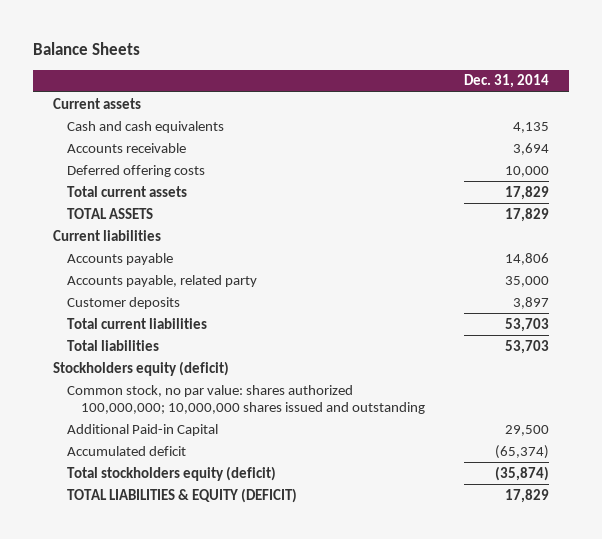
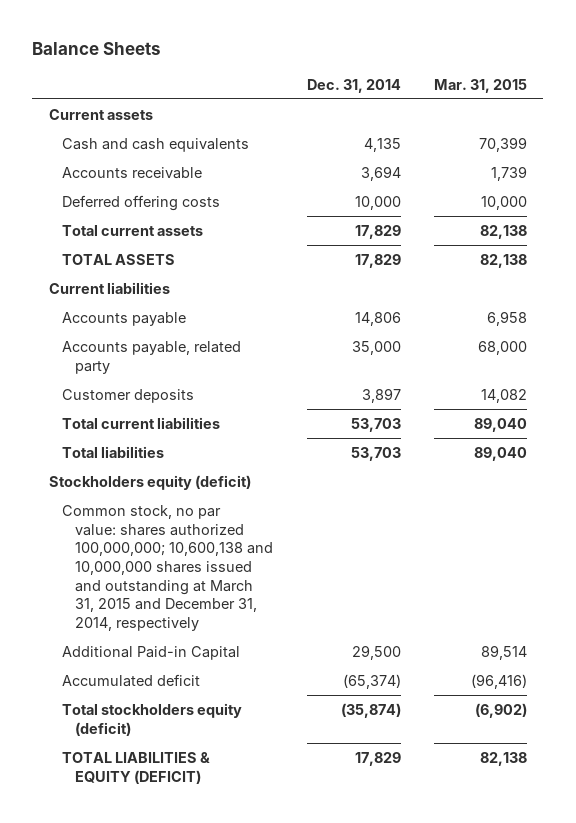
none -> [433,78,527,93] Mar. 31, 2015
[66,384,425,414] Common stock, no par value: shares authorized 100,000,000; 10,000,000 shares issued and outstanding -> [62,504,274,631] Common stock, no par value: shares authorized 100,000,000; 10,600,138 and 10,000,000 shares issued and outstanding at March 31, 2015 and December 31, 2014, respectively

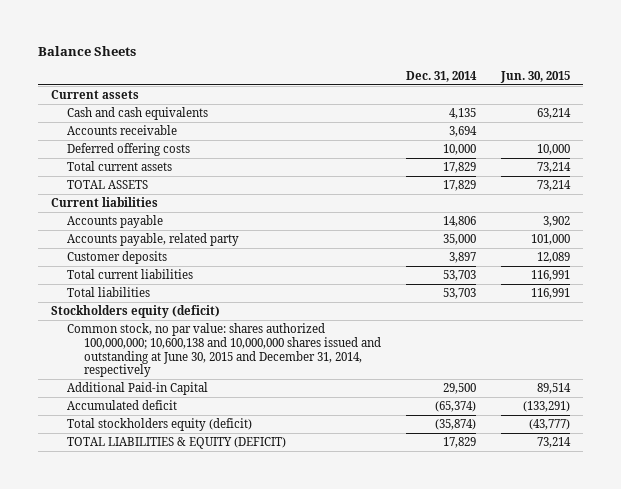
[433,78,527,93] Mar. 31, 2015 -> none
none -> [500,70,571,83] Jun. 30, 2015
[62,504,274,631] Common stock, no par value: shares authorized 100,000,000; 10,600,138 and 10,000,000 shares issued and outstanding at March 31, 2015 and December 31, 2014, respectively -> [67,322,382,378] Common stock, no par value: shares authorized 100,000,000; 10,600,138 and 10,000,000 shares issued and outstanding at June 30, 2015 and December 31, 2014, respectively

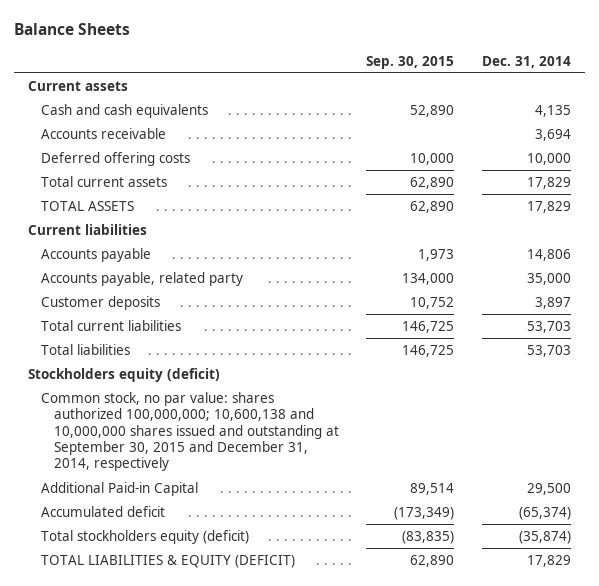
[500,70,571,83] Jun. 30, 2015 -> none
none -> [366,55,455,69] Sep. 30, 2015
[67,322,382,378] Common stock, no par value: shares authorized 100,000,000; 10,600,138 and 10,000,000 shares issued and outstanding at June 30, 2015 and December 31, 2014, respectively -> [40,392,339,472] Common stock, no par value: shares authorized 100,000,000; 10,600,138 and 10,000,000 shares issued and outstanding at September 30, 2015 and December 31, 2014, respectively

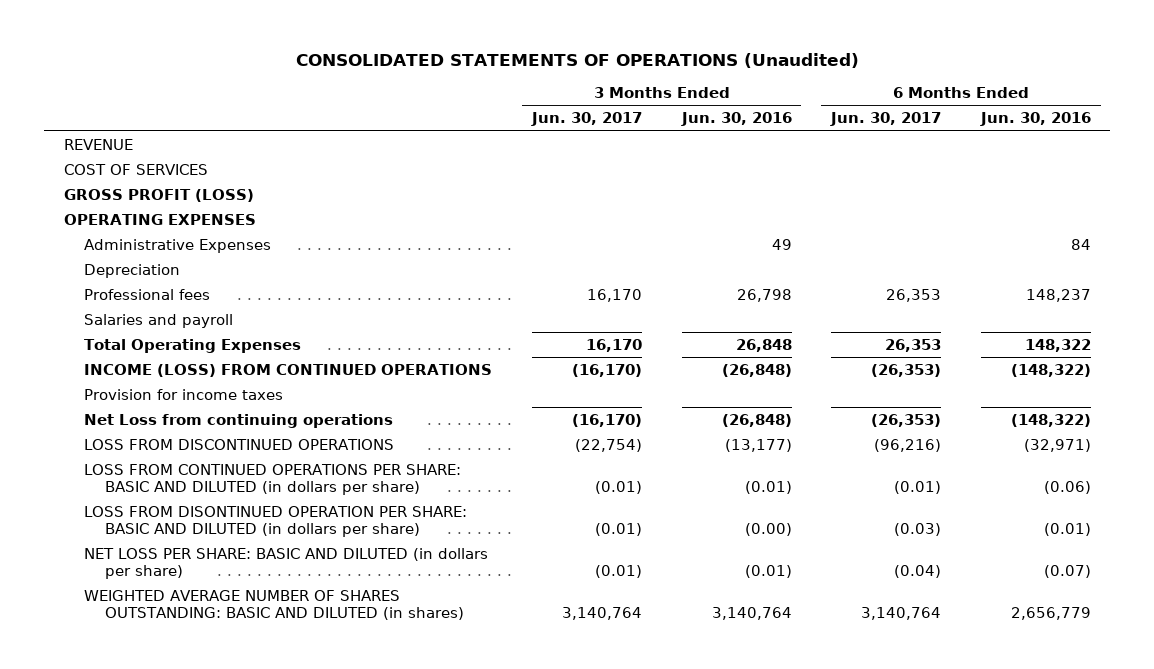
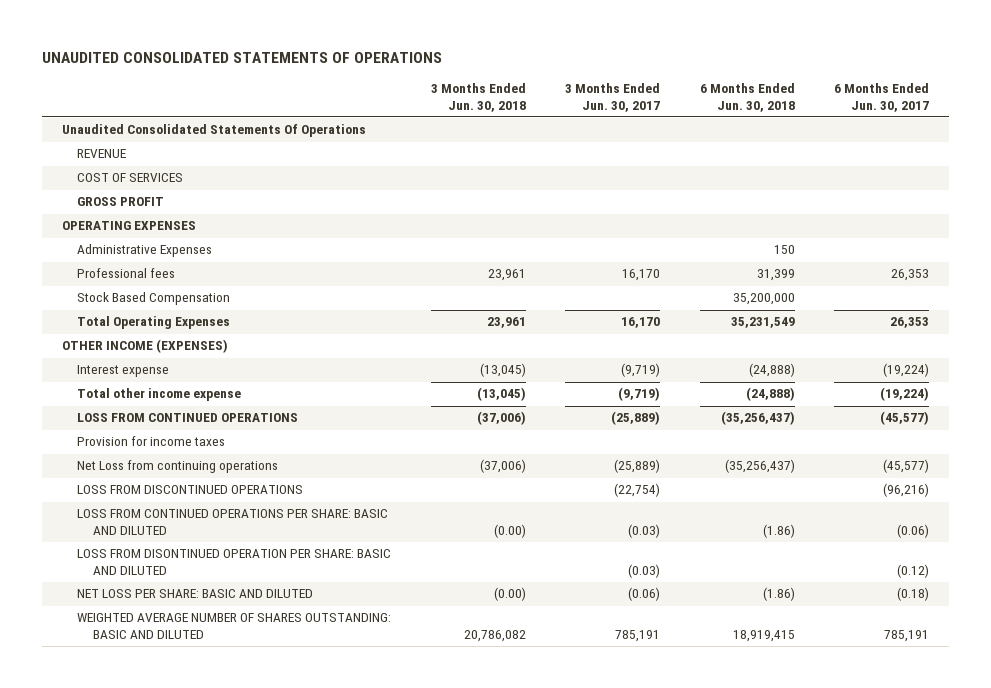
[296,53,860,69] CONSOLIDATED STATEMENTS OF OPERATIONS (Unaudited) -> [42,52,443,64] UNAUDITED CONSOLIDATED STATEMENTS OF OPERATIONS
[680,112,792,127] Jun. 30, 2016 -> none
[979,112,1091,127] Jun. 30, 2016 -> none
none -> [430,82,526,112] 3 Months Ended Jun. 30, 2018
none -> [699,82,795,112] 6 Months Ended Jun. 30, 2018
none -> [62,124,367,138] Unaudited Consolidated Statements Of Operations
[63,188,254,202] GROSS PROFIT (LOSS) -> [77,197,165,207] GROSS PROFIT
[84,263,181,278] Depreciation -> none
[84,313,234,328] Salaries and payroll -> none
none -> [77,292,231,306] Stock Based Compensation
none -> [62,339,229,354] OTHER INCOME (EXPENSES)
none -> [77,365,170,378] Interest expense
none -> [77,388,242,402] Total other income expense
[84,363,493,377] INCOME (LOSS) FROM CONTINUED OPERATIONS -> [77,413,299,423] LOSS FROM CONTINUED OPERATIONS
[571,363,642,377] (16,170) -> [611,411,661,426] (25,889)
[871,363,942,377] (26,353) -> [880,411,930,426] (45,577)
[571,413,642,427] (16,170) -> [614,459,661,474] (25,889)
[871,413,942,427] (26,353) -> [883,459,930,474] (45,577)
[84,463,462,495] LOSS FROM CONTINUED OPERATIONS PER SHARE: BASIC AND DILUTED (in dollars per share) -> [77,509,389,536] LOSS FROM CONTINUED OPERATIONS PER SHARE: BASIC AND DILUTED
[594,480,642,494] (0.01) -> [628,524,661,539] (0.03)
[894,480,942,494] (0.01) -> [897,524,930,539] (0.06)
[84,505,468,537] LOSS FROM DISONTINUED OPERATION PER SHARE: BASIC AND DILUTED (in dollars per share) -> [77,549,392,576] LOSS FROM DISONTINUED OPERATION PER SHARE: BASIC AND DILUTED
[594,522,642,536] (0.01) -> [628,564,661,579] (0.03)
[894,522,942,536] (0.03) -> [897,564,930,579] (0.12)
[84,547,489,579] NET LOSS PER SHARE: BASIC AND DILUTED (in dollars per share) -> [77,589,314,599] NET LOSS PER SHARE: BASIC AND DILUTED
[594,564,642,578] (0.01) -> [628,587,661,602] (0.06)
[894,564,942,578] (0.04) -> [897,587,930,602] (0.18)
[84,589,465,620] WEIGHTED AVERAGE NUMBER OF SHARES OUTSTANDING: BASIC AND DILUTED (in shares) -> [77,613,392,640] WEIGHTED AVERAGE NUMBER OF SHARES OUTSTANDING: BASIC AND DILUTED
[561,606,642,620] 3,140,764 -> [615,630,661,643] 785,191
[861,606,942,620] 3,140,764 -> [884,630,930,643] 785,191

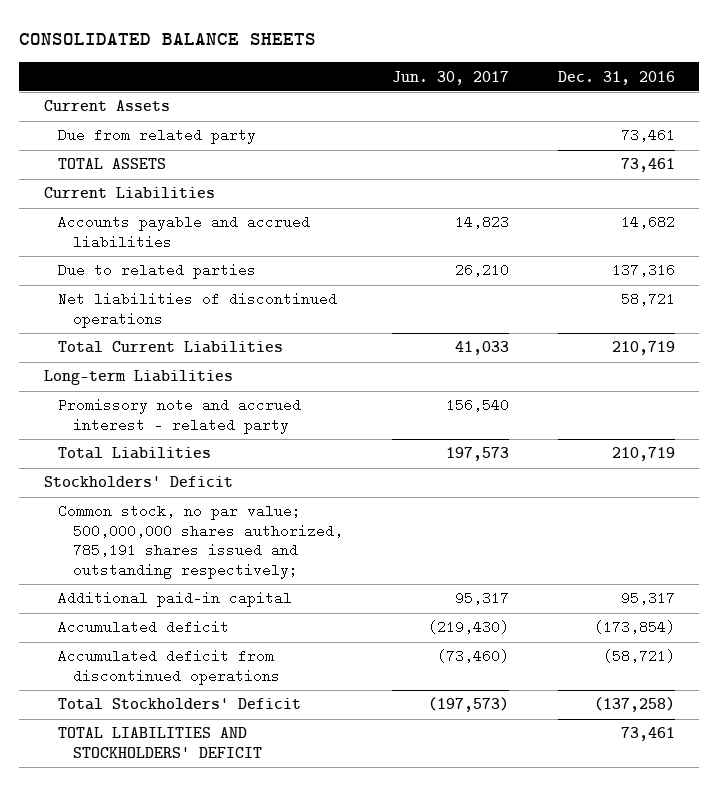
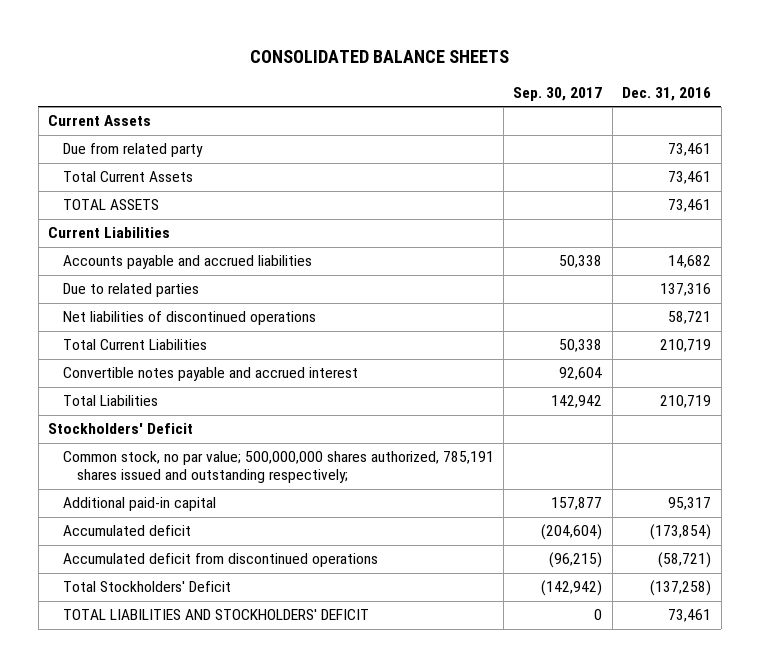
[391,70,509,85] Jun. 30, 2017 -> none
none -> [513,86,603,101] Sep. 30, 2017
none -> [62,171,193,183] Total Current Assets
[43,370,233,386] Long-term Liabilities -> none
[58,398,302,434] Promissory note and accrued interest - related party -> [62,367,358,382] Convertible notes payable and accrued interest

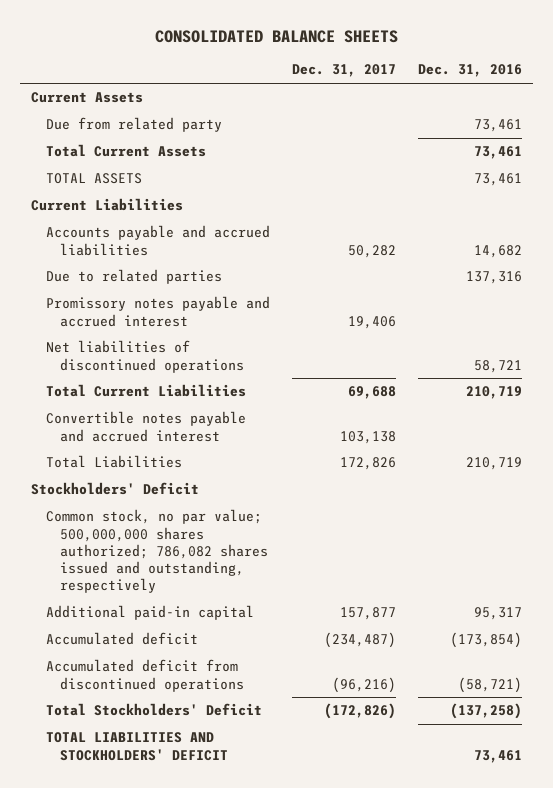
[513,86,603,101] Sep. 30, 2017 -> none
none -> [291,64,396,78] Dec. 31, 2017
none -> [45,296,270,327] Promissory notes payable and accrued interest
[62,451,494,484] Common stock, no par value; 500,000,000 shares authorized, 785,191 shares issued and outstanding respectively; -> [45,509,269,594] Common stock, no par value; 500,000,000 shares authorized; 786,082 shares issued and outstanding, respectively

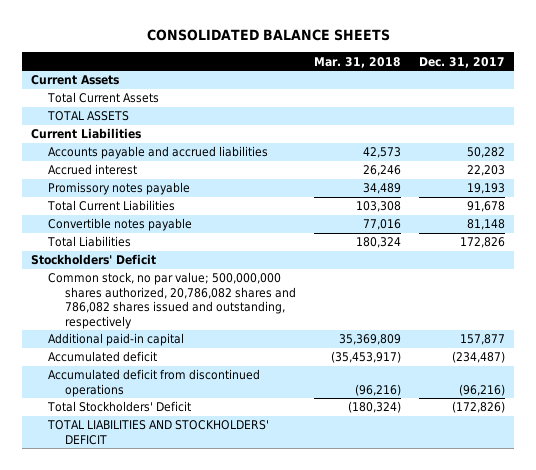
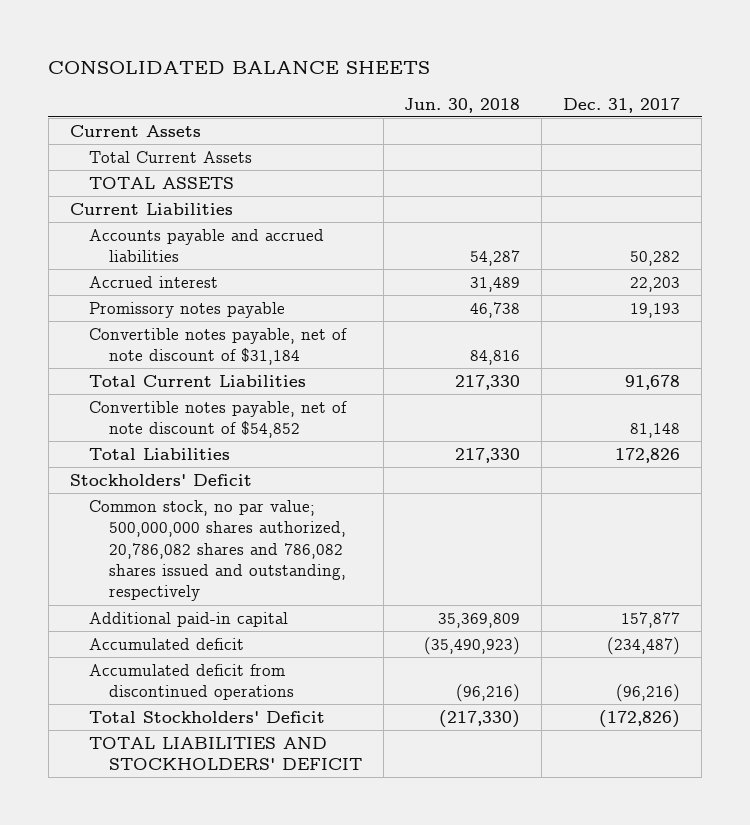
[314,56,402,68] Mar. 31, 2018 -> none
none -> [404,97,521,113] Jun. 30, 2018
none -> [89,327,348,366] Convertible notes payable, net of note discount of $31,184
[48,218,193,232] Convertible notes payable -> [89,400,348,439] Convertible notes payable, net of note discount of $54,852

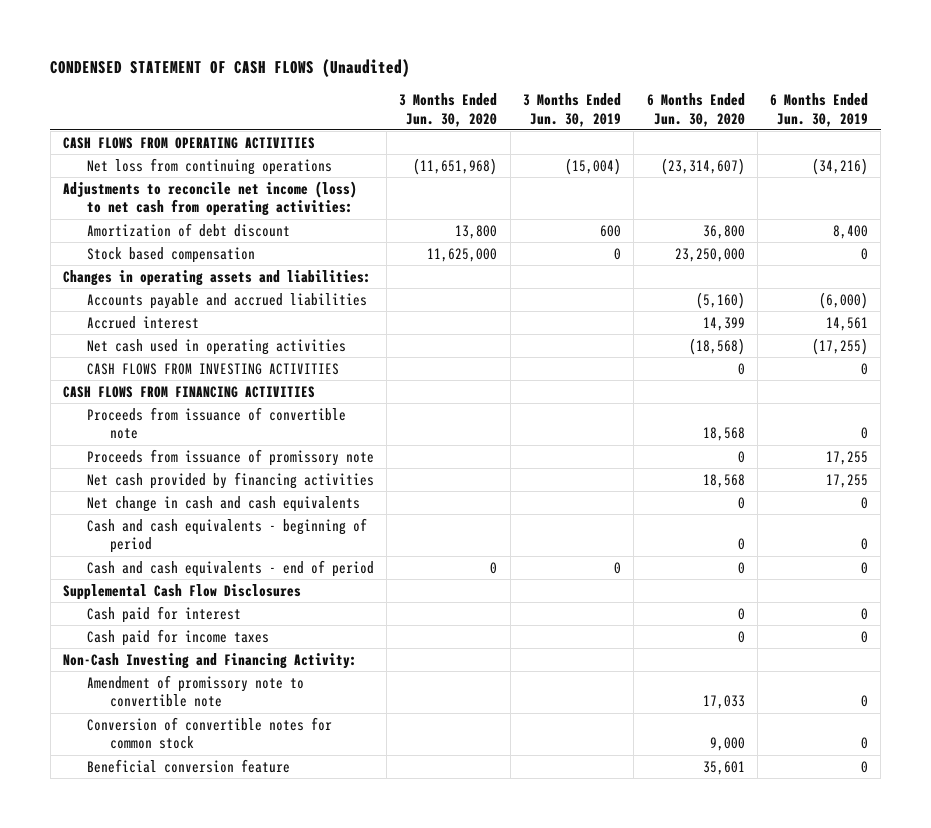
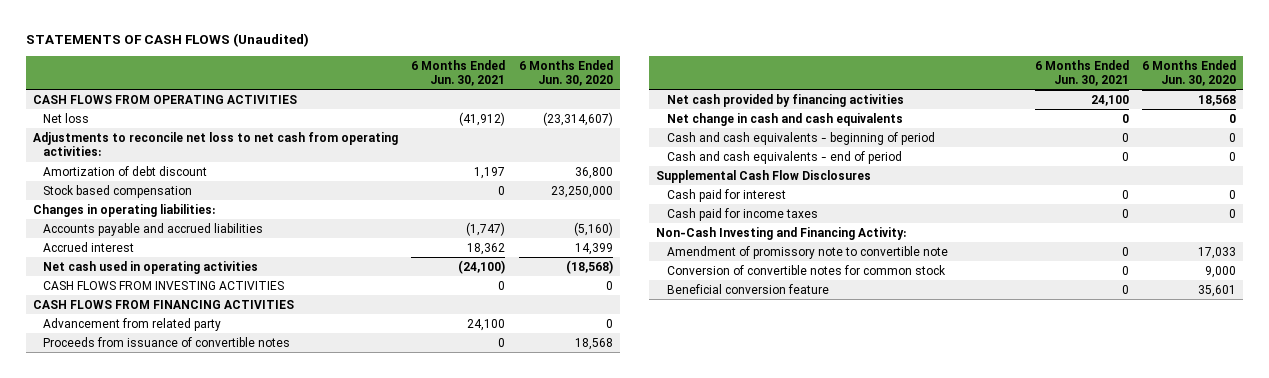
[50,59,411,78] CONDENSED STATEMENT OF CASH FLOWS (Unaudited) -> [25,33,309,48] STATEMENTS OF CASH FLOWS (Unaudited)
[399,92,498,127] 3 Months Ended Jun. 30, 2020 -> none
[522,92,621,127] 3 Months Ended Jun. 30, 2019 -> none
[770,92,869,127] 6 Months Ended Jun. 30, 2019 -> none
none -> [411,59,506,86] 6 Months Ended Jun. 30, 2021
[86,157,332,175] Net loss from continuing operations -> [43,112,90,123] Net loss
[63,180,358,217] Adjustments to reconcile net income (loss) to net cash from operating activities: -> [32,131,398,157] Adjustments to reconcile net loss to net cash from operating activities:
[63,269,372,286] Changes in operating assets and liabilities: -> [32,203,215,217] Changes in operating liabilities:
[86,448,374,466] Proceeds from issuance of promissory note -> none
none -> [43,317,222,331] Advancement from related party
[86,406,346,440] Proceeds from issuance of convertible note -> [43,336,291,347] Proceeds from issuance of convertible notes

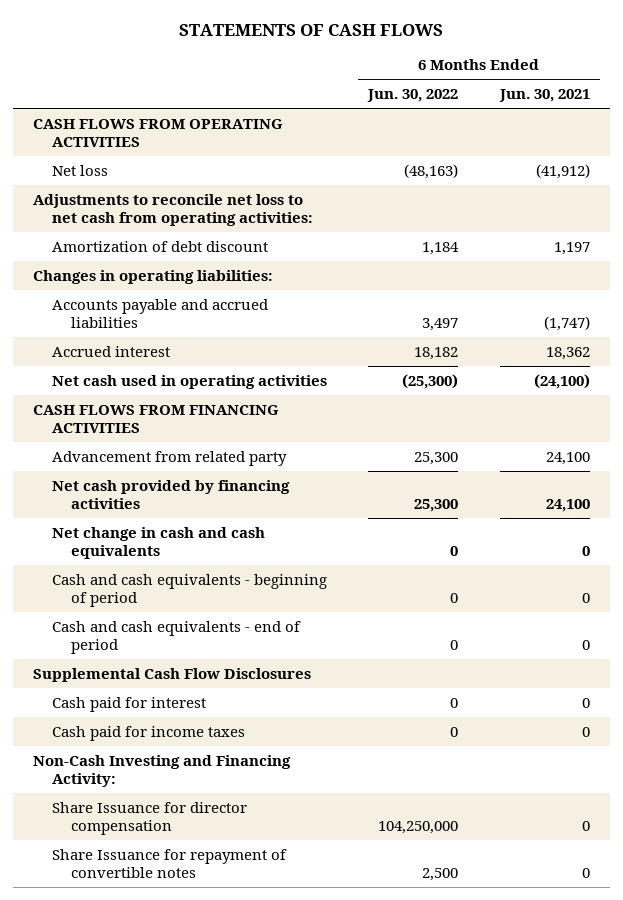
[25,33,309,48] STATEMENTS OF CASH FLOWS (Unaudited) -> [179,23,444,36] STATEMENTS OF CASH FLOWS
[518,59,613,86] 6 Months Ended Jun. 30, 2020 -> none
none -> [367,89,459,103] Jun. 30, 2022
[43,184,193,198] Stock based compensation -> none
[43,280,285,290] CASH FLOWS FROM INVESTING ACTIVITIES -> none
[43,336,291,347] Proceeds from issuance of convertible notes -> none
[666,245,948,259] Amendment of promissory note to convertible note -> none
[666,264,946,275] Conversion of convertible notes for common stock -> none
[666,283,829,294] Beneficial conversion feature -> none
none -> [52,801,248,836] Share Issuance for director compensation
none -> [52,848,288,879] Share Issuance for repayment of convertible notes

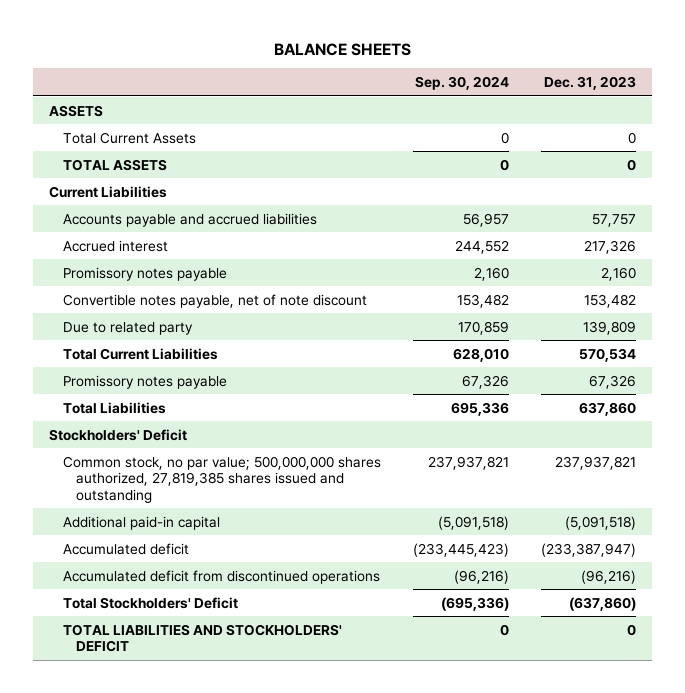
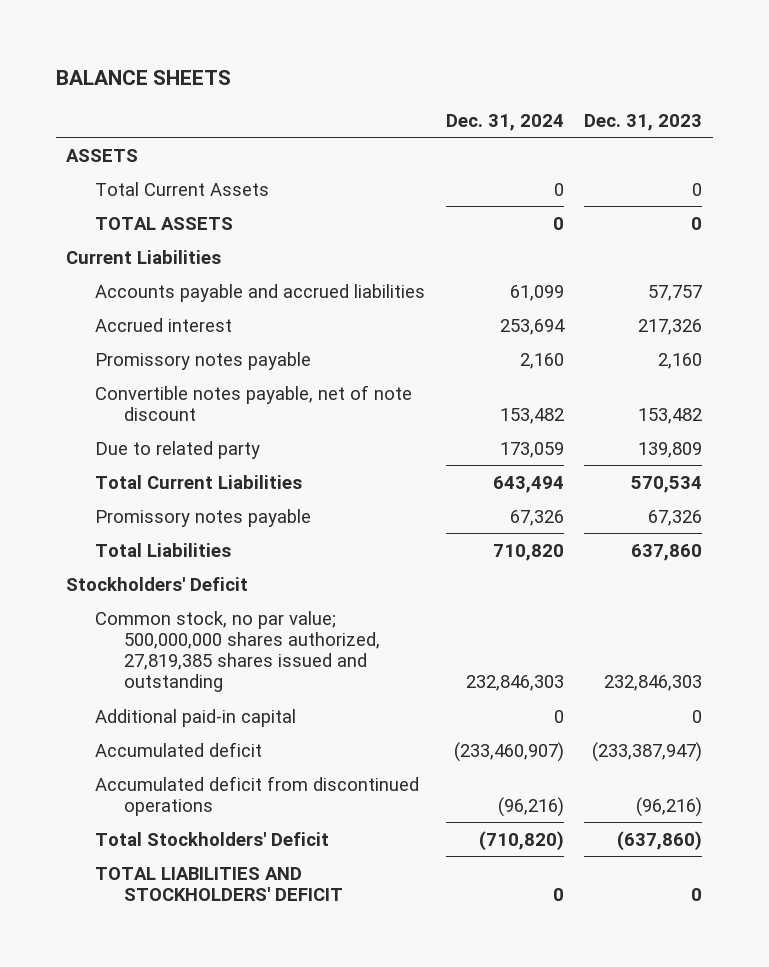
[414,76,509,91] Sep. 30, 2024 -> none
none -> [445,113,564,131] Dec. 31, 2024
[554,455,636,470] 237,937,821 -> [604,675,703,692] 232,846,303
[564,515,636,530] (5,091,518) -> [692,709,703,723] 0

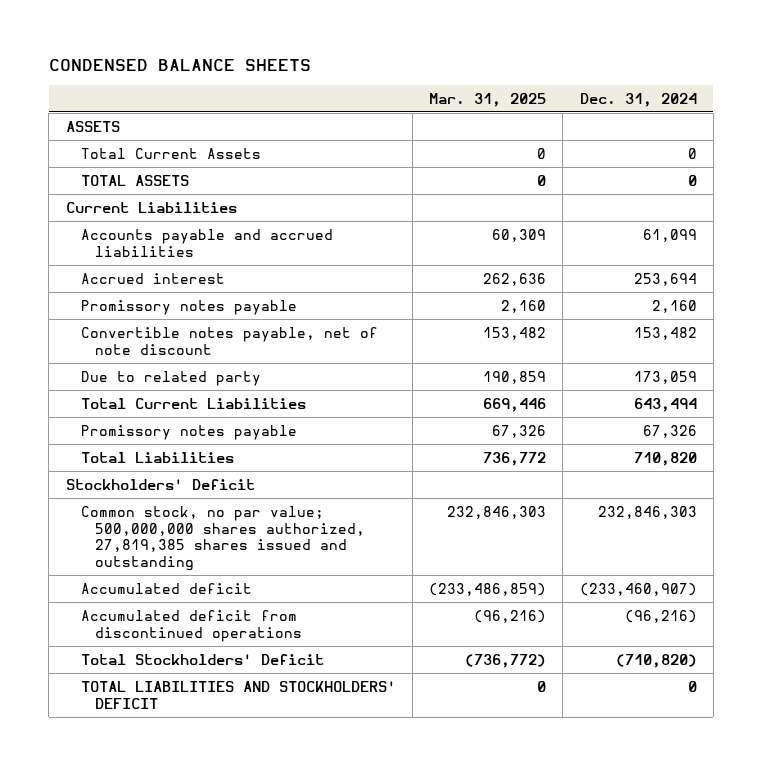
[56,69,232,85] BALANCE SHEETS -> [48,58,311,71] CONDENSED BALANCE SHEETS
[584,113,703,131] Dec. 31, 2023 -> none
none -> [429,92,547,107] Mar. 31, 2025
[95,708,297,727] Additional paid-in capital -> none

